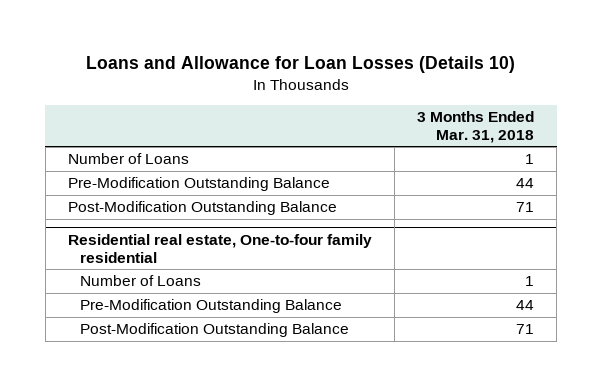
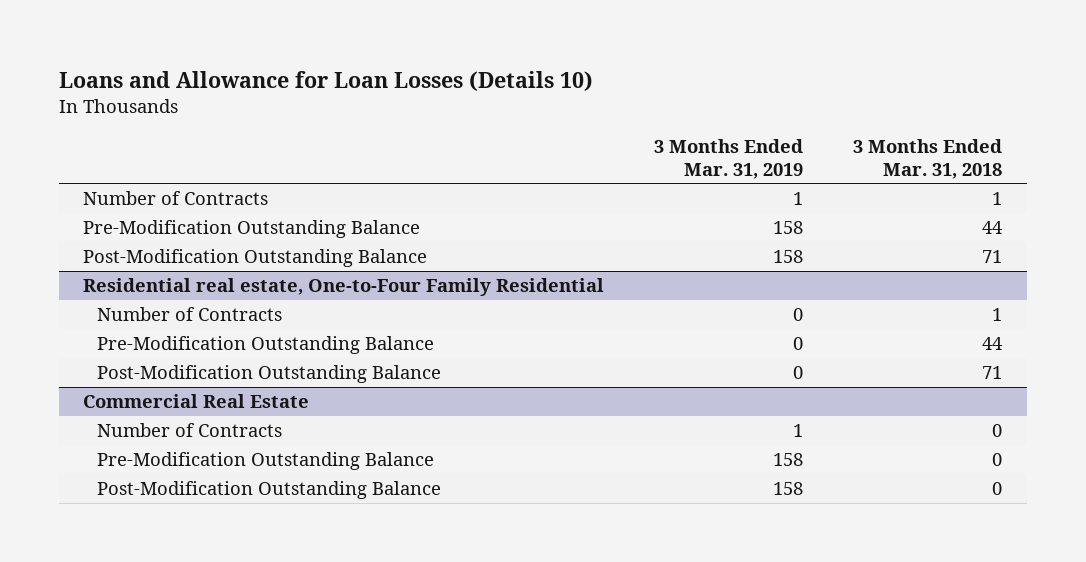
none -> [654,138,804,179] 3 Months Ended Mar. 31, 2019
[67,153,189,165] Number of Loans -> [83,191,269,206] Number of Contracts
[67,233,372,263] Residential real estate, One-to-four family residential -> [83,278,605,297] Residential real estate, One-to-Four Family Residential
[79,275,201,287] Number of Loans -> [97,307,283,322] Number of Contracts
none -> [83,394,310,409] Commercial Real Estate
none -> [97,423,283,438] Number of Contracts
none -> [97,452,435,471] Pre-Modification Outstanding Balance
none -> [97,481,442,500] Post-Modification Outstanding Balance

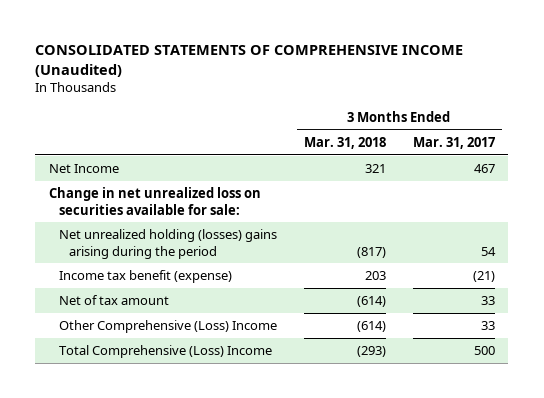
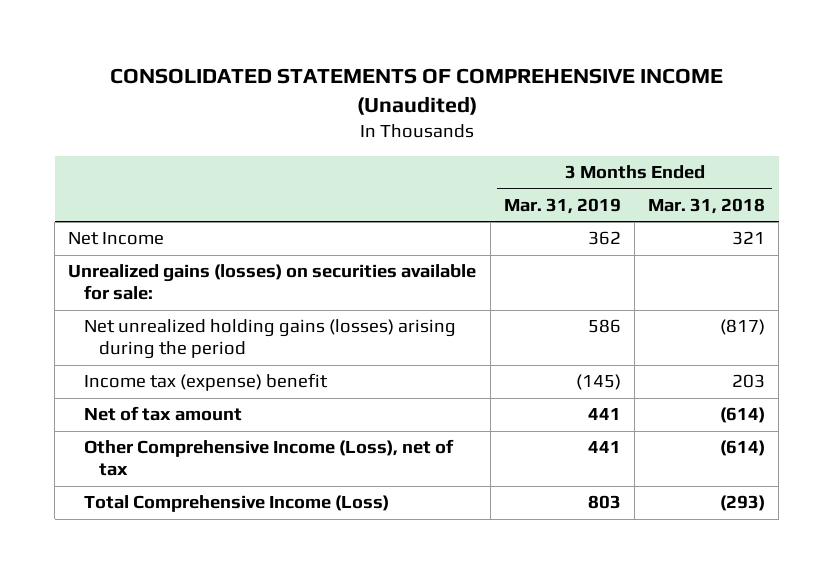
[412,136,495,149] Mar. 31, 2017 -> none
none -> [503,197,621,214] Mar. 31, 2019
[48,187,261,215] Change in net unrealized loss on securities available for sale: -> [68,264,477,301] Unrealized gains (losses) on securities available for sale:
[58,229,277,259] Net unrealized holding (losses) gains arising during the period -> [83,319,456,360] Net unrealized holding gains (losses) arising during the period
[58,270,232,284] Income tax benefit (expense) -> [83,373,328,392] Income tax (expense) benefit
[58,320,277,334] Other Comprehensive (Loss) Income -> [83,439,454,477] Other Comprehensive Income (Loss), net of tax
[58,345,272,359] Total Comprehensive (Loss) Income -> [83,495,389,513] Total Comprehensive Income (Loss)

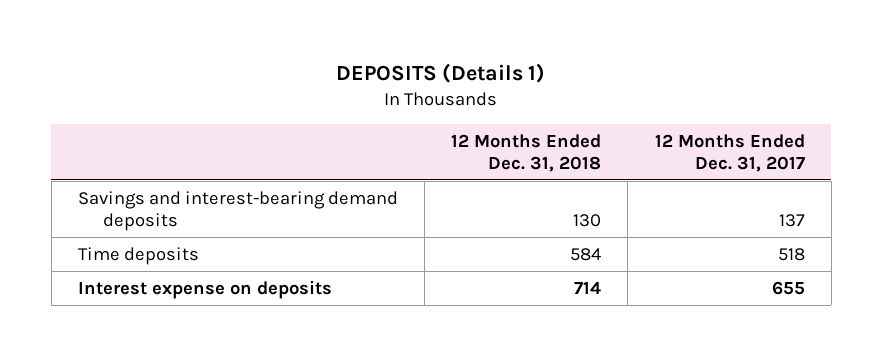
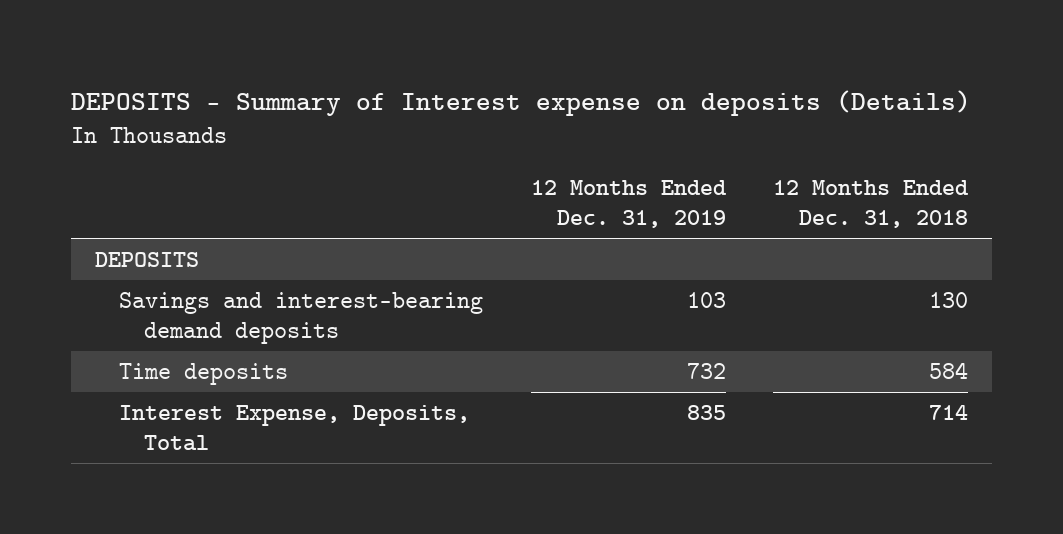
[336,63,546,84] DEPOSITS (Details 1) -> [71,89,972,116] DEPOSITS - Summary of Interest expense on deposits (Details)
[654,133,805,172] 12 Months Ended Dec. 31, 2017 -> none
none -> [530,180,727,229] 12 Months Ended Dec. 31, 2019
none -> [95,252,200,268] DEPOSITS
[77,279,332,299] Interest expense on deposits -> [119,405,471,451] Interest Expense, Deposits, Total

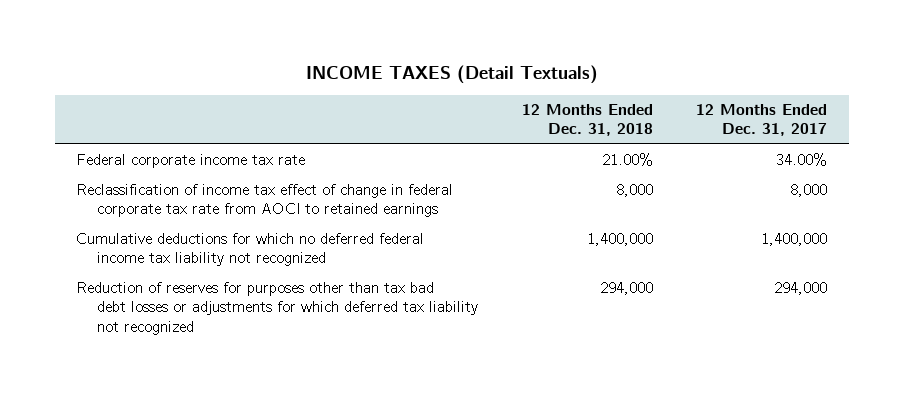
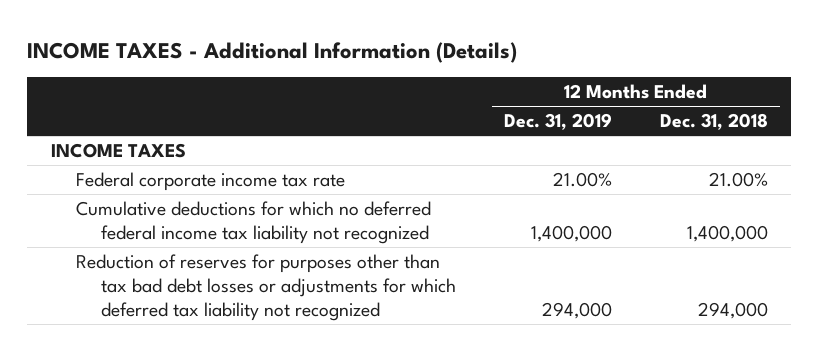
[305,64,598,84] INCOME TAXES (Detail Textuals) -> [27,41,518,63] INCOME TAXES - Additional Information (Details)
[696,103,828,137] 12 Months Ended Dec. 31, 2017 -> none
none -> [503,113,612,131] Dec. 31, 2019
none -> [51,142,187,158] INCOME TAXES
[76,184,454,218] Reclassification of income tax effect of change in federal corporate tax rate from AOCI to retained earnings -> none

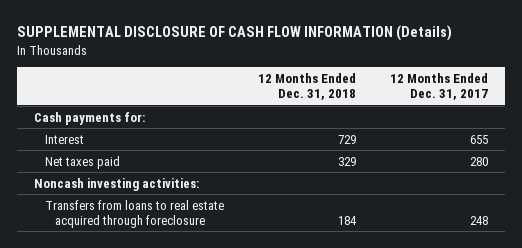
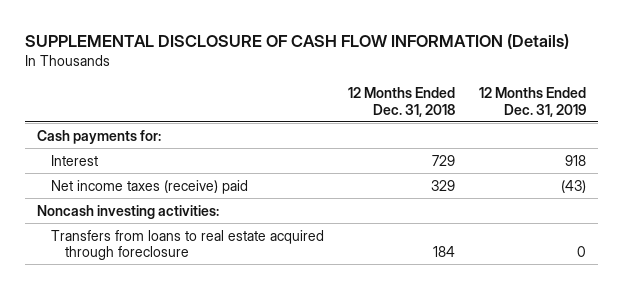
[389,72,488,101] 12 Months Ended Dec. 31, 2017 -> none
none -> [478,87,586,117] 12 Months Ended Dec. 31, 2019
[44,155,120,169] Net taxes paid -> [50,179,248,194] Net income taxes (receive) paid

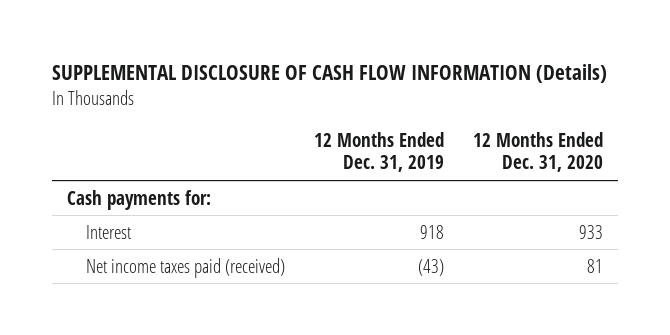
[347,87,455,117] 12 Months Ended Dec. 31, 2018 -> none
none -> [473,132,604,173] 12 Months Ended Dec. 31, 2020
[37,204,220,219] Noncash investing activities: -> none
[50,229,324,261] Transfers from loans to real estate acquired through foreclosure -> none
[50,179,248,194] Net income taxes (receive) paid -> [86,257,286,278] Net income taxes paid (received)

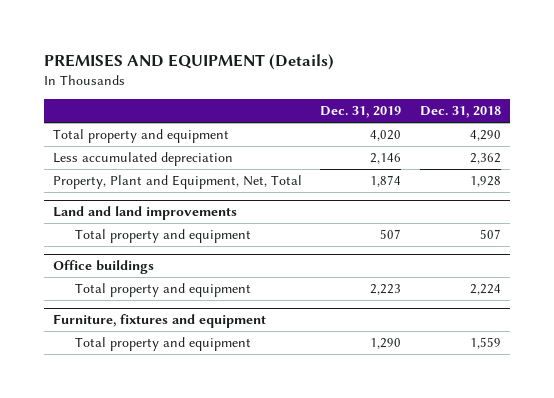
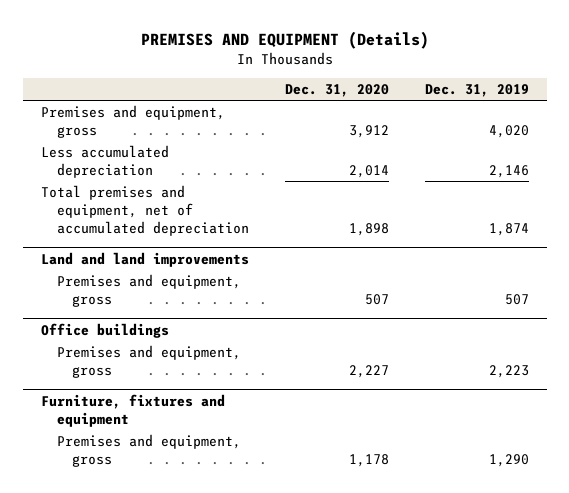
[419,106,501,119] Dec. 31, 2018 -> none
none -> [284,84,389,98] Dec. 31, 2020
[53,129,230,144] Total property and equipment -> [40,105,225,138] Premises and equipment, gross
[53,175,303,190] Property, Plant and Equipment, Net, Total -> [40,185,249,236] Total premises and equipment, net of accumulated depreciation
[74,229,251,244] Total property and equipment -> [56,274,241,307] Premises and equipment, gross
[74,283,251,298] Total property and equipment -> [56,345,241,378] Premises and equipment, gross
[74,337,251,352] Total property and equipment -> [56,434,241,467] Premises and equipment, gross

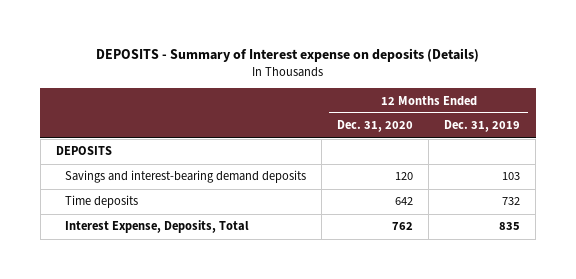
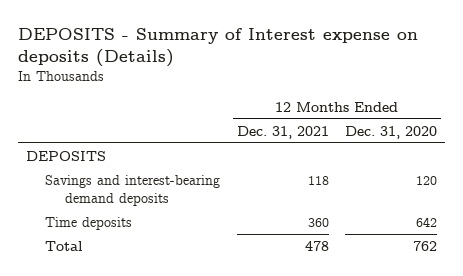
[444,120,521,133] Dec. 31, 2019 -> none
none -> [236,125,329,139] Dec. 31, 2021
[64,220,249,234] Interest Expense, Deposits, Total -> [45,240,84,251] Total

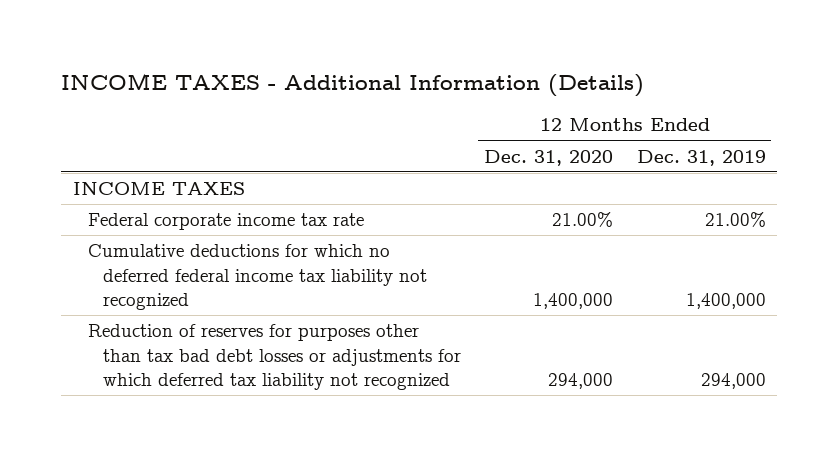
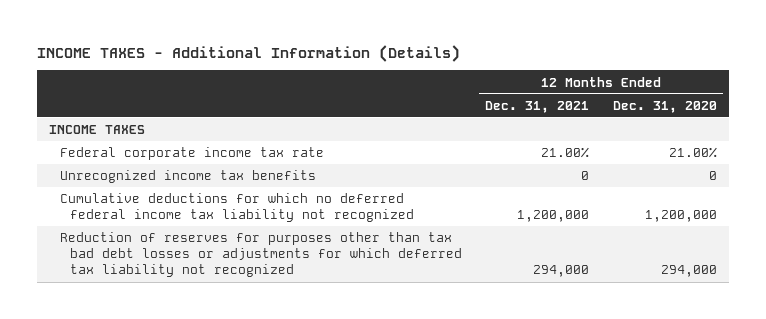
[636,149,766,166] Dec. 31, 2019 -> none
none -> [485,100,590,113] Dec. 31, 2021
none -> [59,170,316,184] Unrecognized income tax benefits
[533,293,614,310] 1,400,000 -> [644,210,717,223] 1,200,000

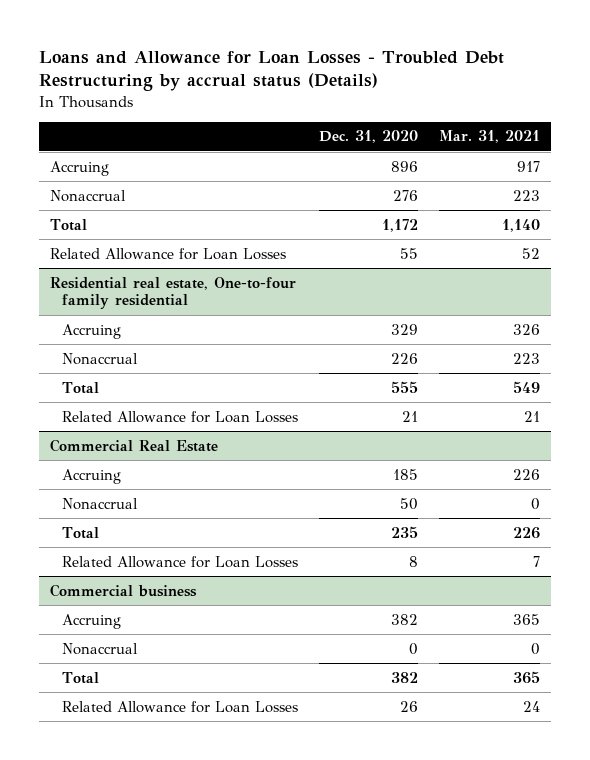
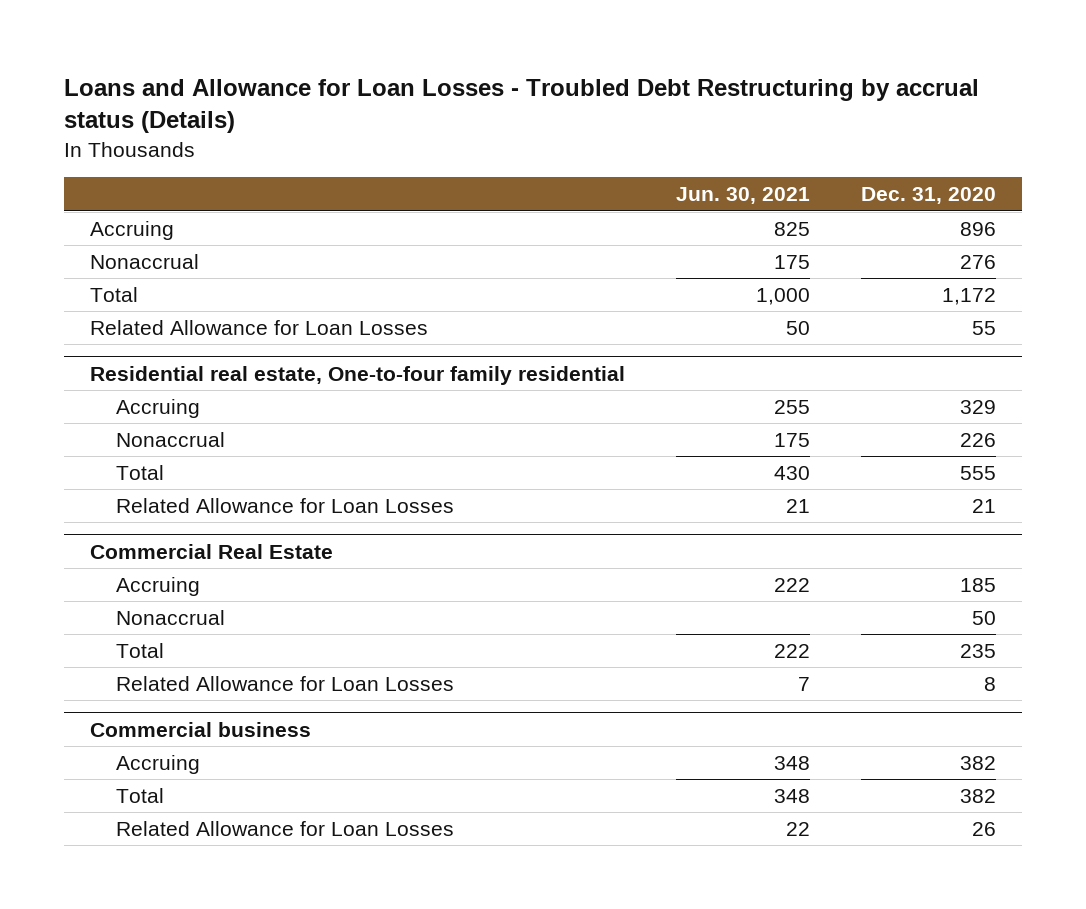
[439,130,541,144] Mar. 31, 2021 -> none
none -> [675,187,810,205] Jun. 30, 2021
[61,642,138,655] Nonaccrual -> none

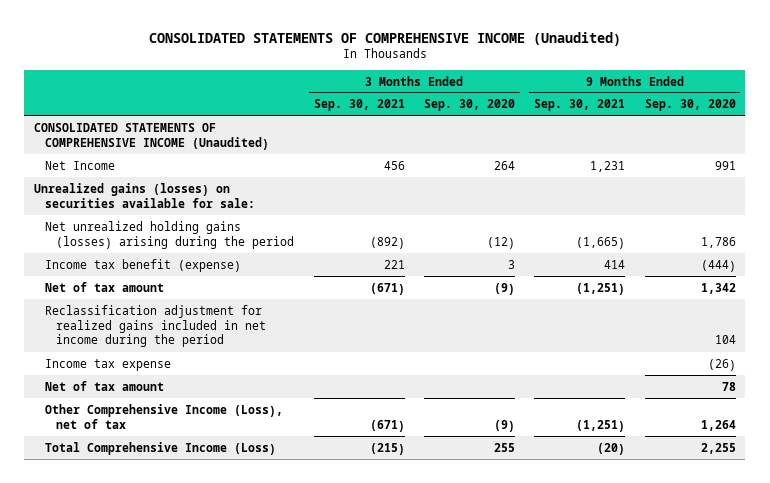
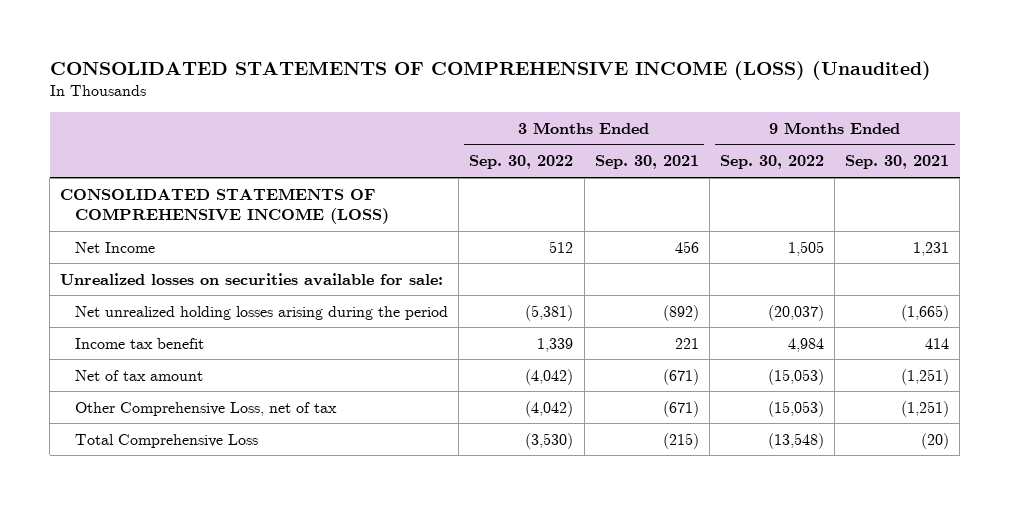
[148,31,621,46] CONSOLIDATED STATEMENTS OF COMPREHENSIVE INCOME (Unaudited) -> [49,60,931,80] CONSOLIDATED STATEMENTS OF COMPREHENSIVE INCOME (LOSS) (Unaudited)
[423,99,515,112] Sep. 30, 2020 -> none
[644,99,736,112] Sep. 30, 2020 -> none
none -> [469,155,574,170] Sep. 30, 2022
none -> [719,155,824,170] Sep. 30, 2022
[33,122,270,150] CONSOLIDATED STATEMENTS OF COMPREHENSIVE INCOME (Unaudited) -> [60,187,390,225] CONSOLIDATED STATEMENTS OF COMPREHENSIVE INCOME (LOSS)
[33,182,256,208] Unrealized gains (losses) on securities available for sale: -> [60,272,444,286] Unrealized losses on securities available for sale:
[45,220,295,249] Net unrealized holding gains (losses) arising during the period -> [75,305,449,320] Net unrealized holding losses arising during the period
[45,258,242,272] Income tax benefit (expense) -> [75,337,205,349] Income tax benefit
[45,304,267,348] Reclassification adjustment for realized gains included in net income during the period -> none
[45,358,172,371] Income tax expense -> none
[45,380,165,391] Net of tax amount -> none
[45,403,284,429] Other Comprehensive Income (Loss), net of tax -> [75,401,338,416] Other Comprehensive Loss, net of tax
[45,441,277,455] Total Comprehensive Income (Loss) -> [75,433,259,448] Total Comprehensive Loss

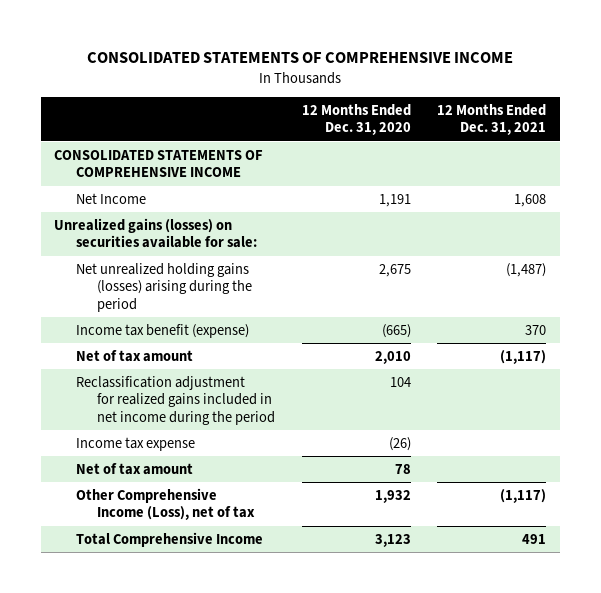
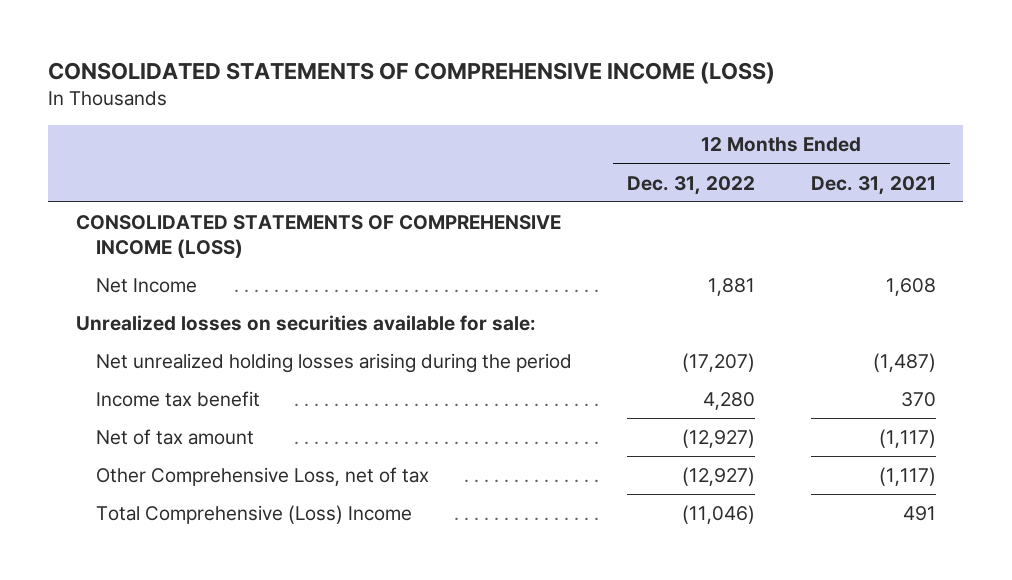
[87,52,514,64] CONSOLIDATED STATEMENTS OF COMPREHENSIVE INCOME -> [48,61,776,84] CONSOLIDATED STATEMENTS OF COMPREHENSIVE INCOME (LOSS)
[301,103,411,136] 12 Months Ended Dec. 31, 2020 -> none
none -> [627,175,756,195] Dec. 31, 2022
[54,149,264,178] CONSOLIDATED STATEMENTS OF COMPREHENSIVE INCOME -> [75,215,561,259] CONSOLIDATED STATEMENTS OF COMPREHENSIVE INCOME (LOSS)
[54,217,257,249] Unrealized gains (losses) on securities available for sale: -> [75,315,536,332] Unrealized losses on securities available for sale:
[75,262,253,313] Net unrealized holding gains (losses) arising during the period -> [95,353,572,374] Net unrealized holding losses arising during the period
[75,323,249,338] Income tax benefit (expense) -> [95,391,260,408] Income tax benefit
[75,375,276,426] Reclassification adjustment for realized gains included in net income during the period -> none
[75,436,195,451] Income tax expense -> none
[75,462,193,475] Net of tax amount -> none
[75,487,256,521] Other Comprehensive Income (Loss), net of tax -> [95,467,429,487] Other Comprehensive Loss, net of tax
[75,531,263,547] Total Comprehensive Income -> [95,505,412,525] Total Comprehensive (Loss) Income

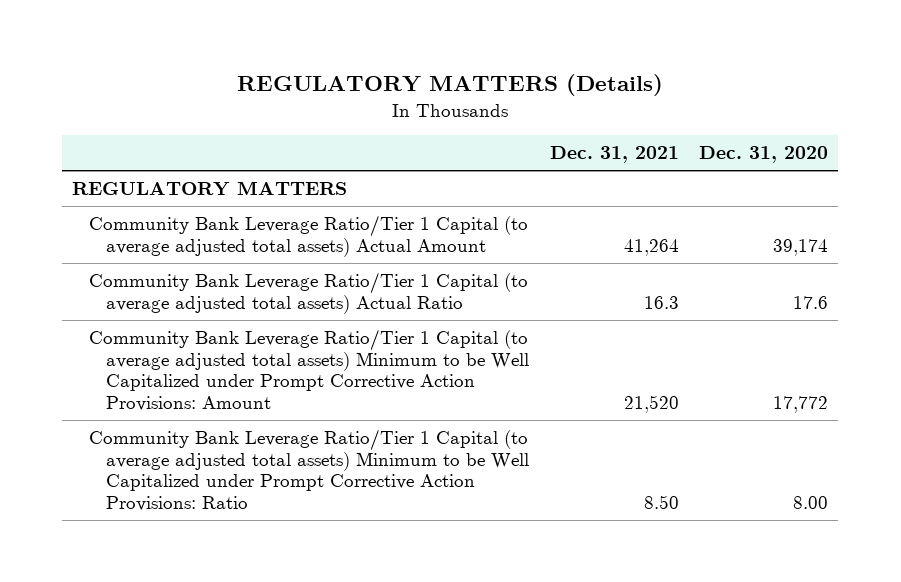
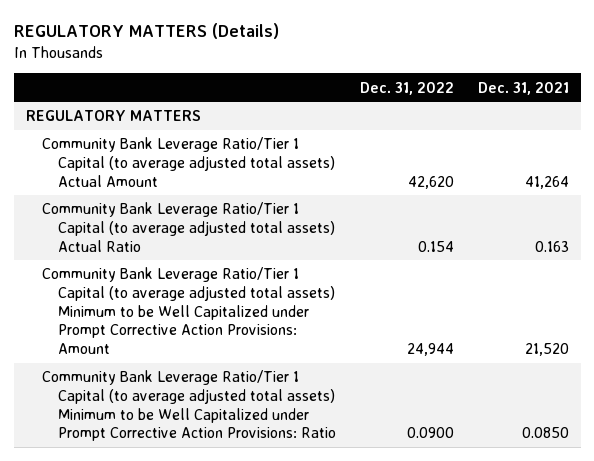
[699,146,829,164] Dec. 31, 2020 -> none
none -> [360,81,455,95] Dec. 31, 2022
[643,295,679,309] 16.3 -> [534,240,569,252] 0.163
[643,495,679,510] 8.50 -> [521,427,569,439] 0.0850

